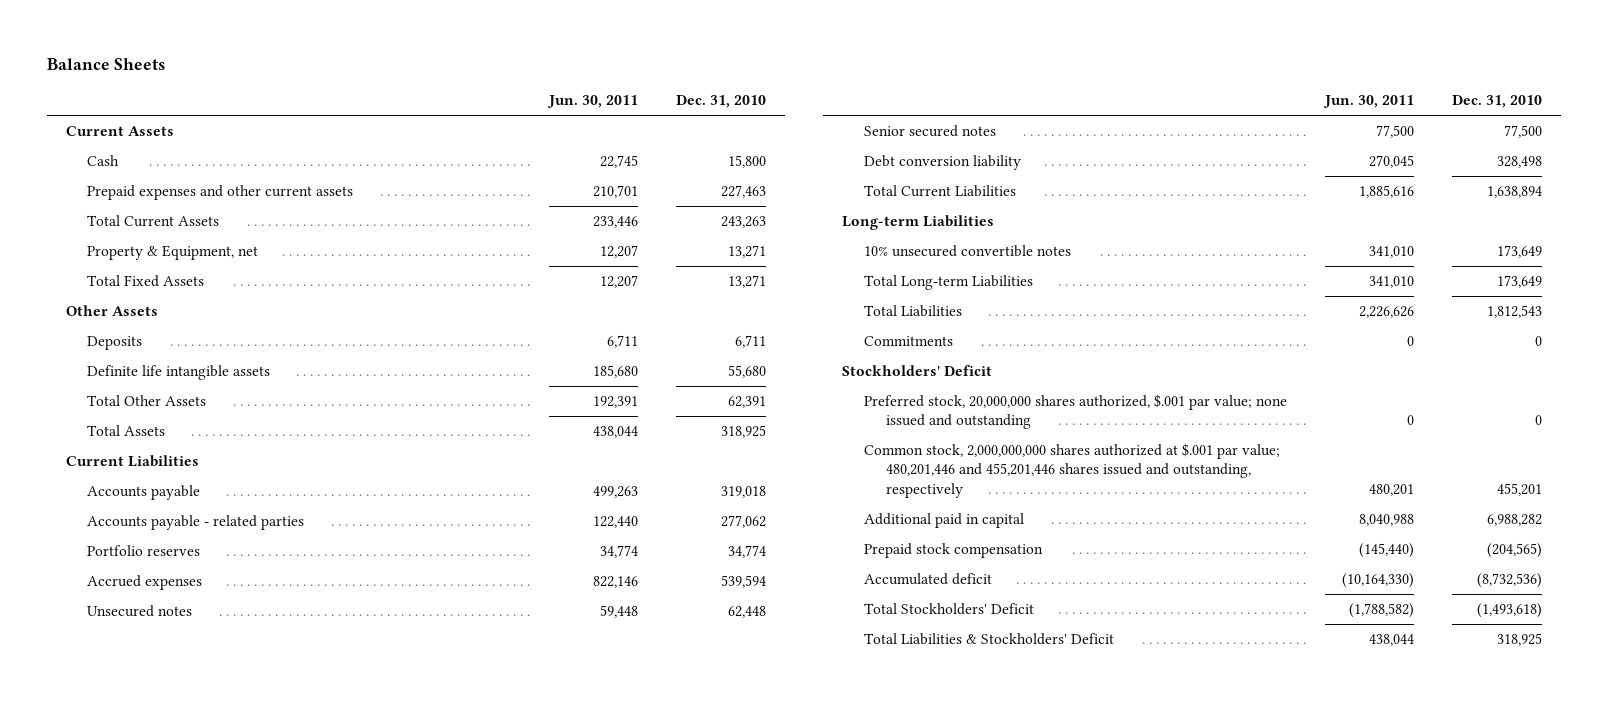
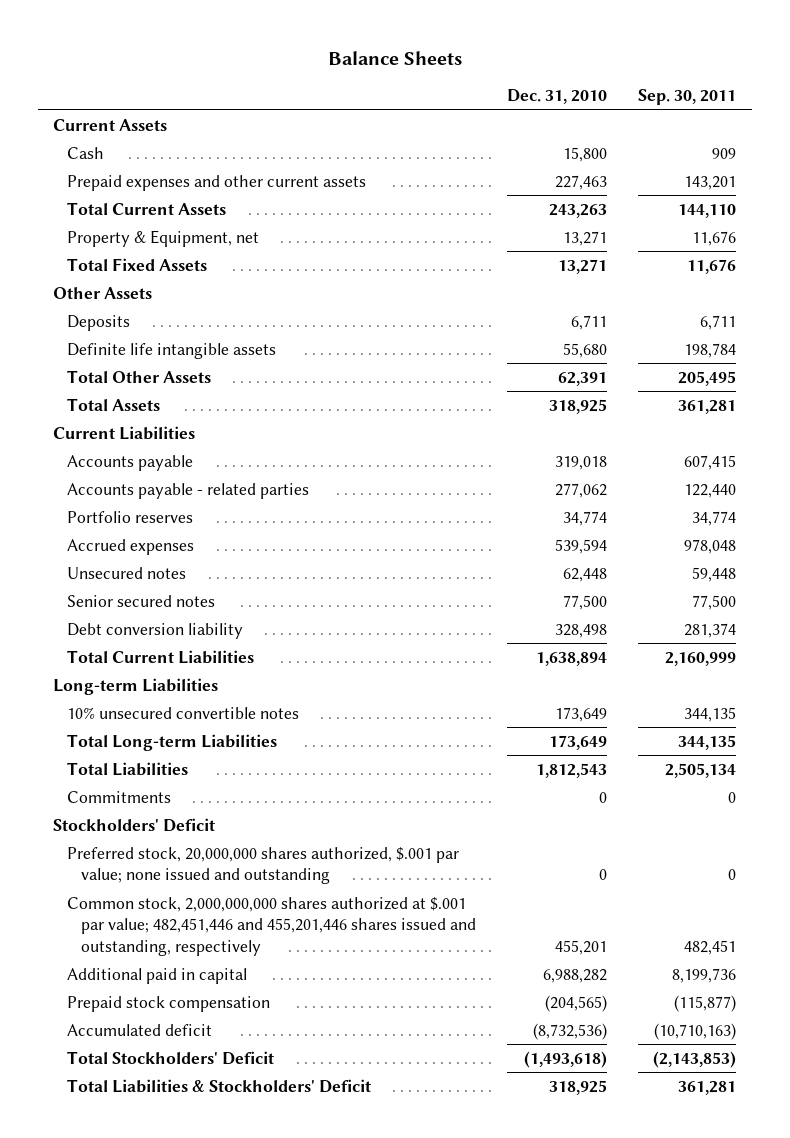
[546,95,638,109] Jun. 30, 2011 -> none
none -> [638,89,737,106] Sep. 30, 2011
[864,442,1281,499] Common stock, 2,000,000,000 shares authorized at $.001 par value; 480,201,446 and 455,201,446 shares issued and outstanding, respectively -> [67,896,477,956] Common stock, 2,000,000,000 shares authorized at $.001 par value; 482,451,446 and 455,201,446 shares issued and outstanding, respectively

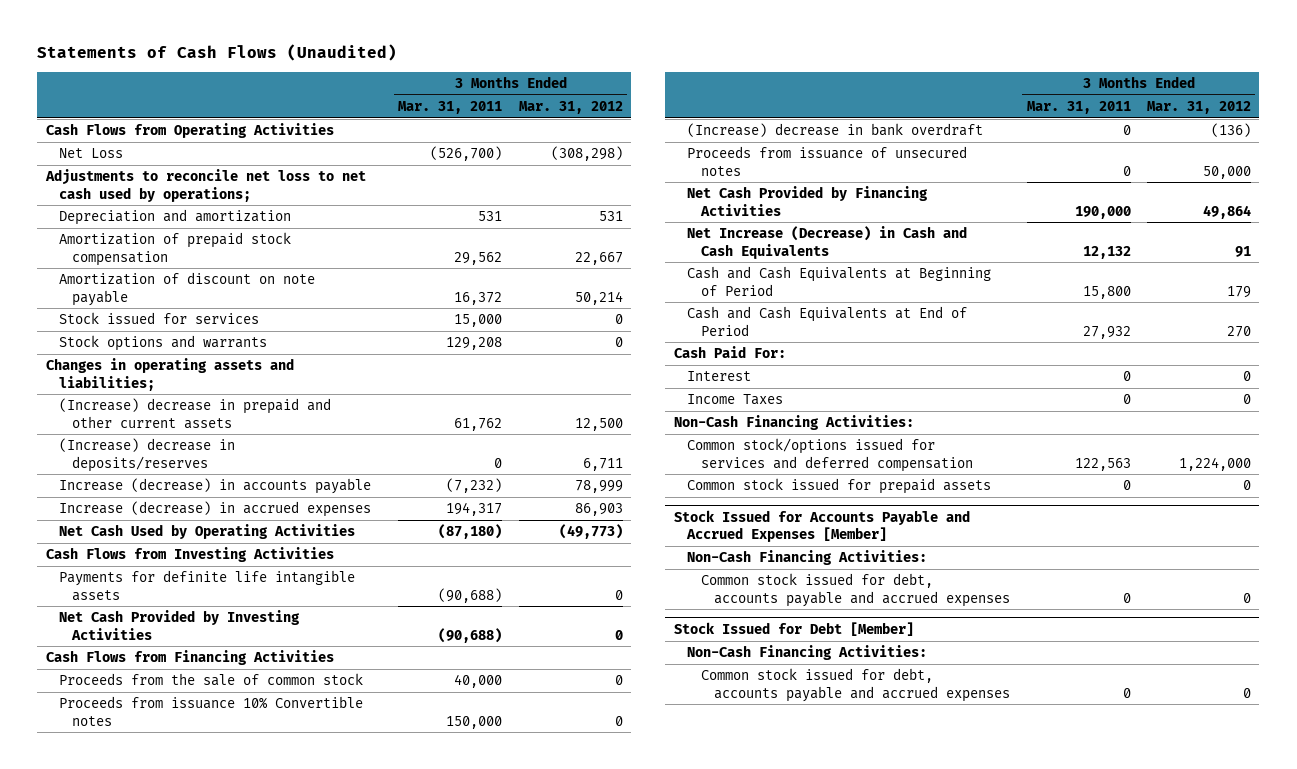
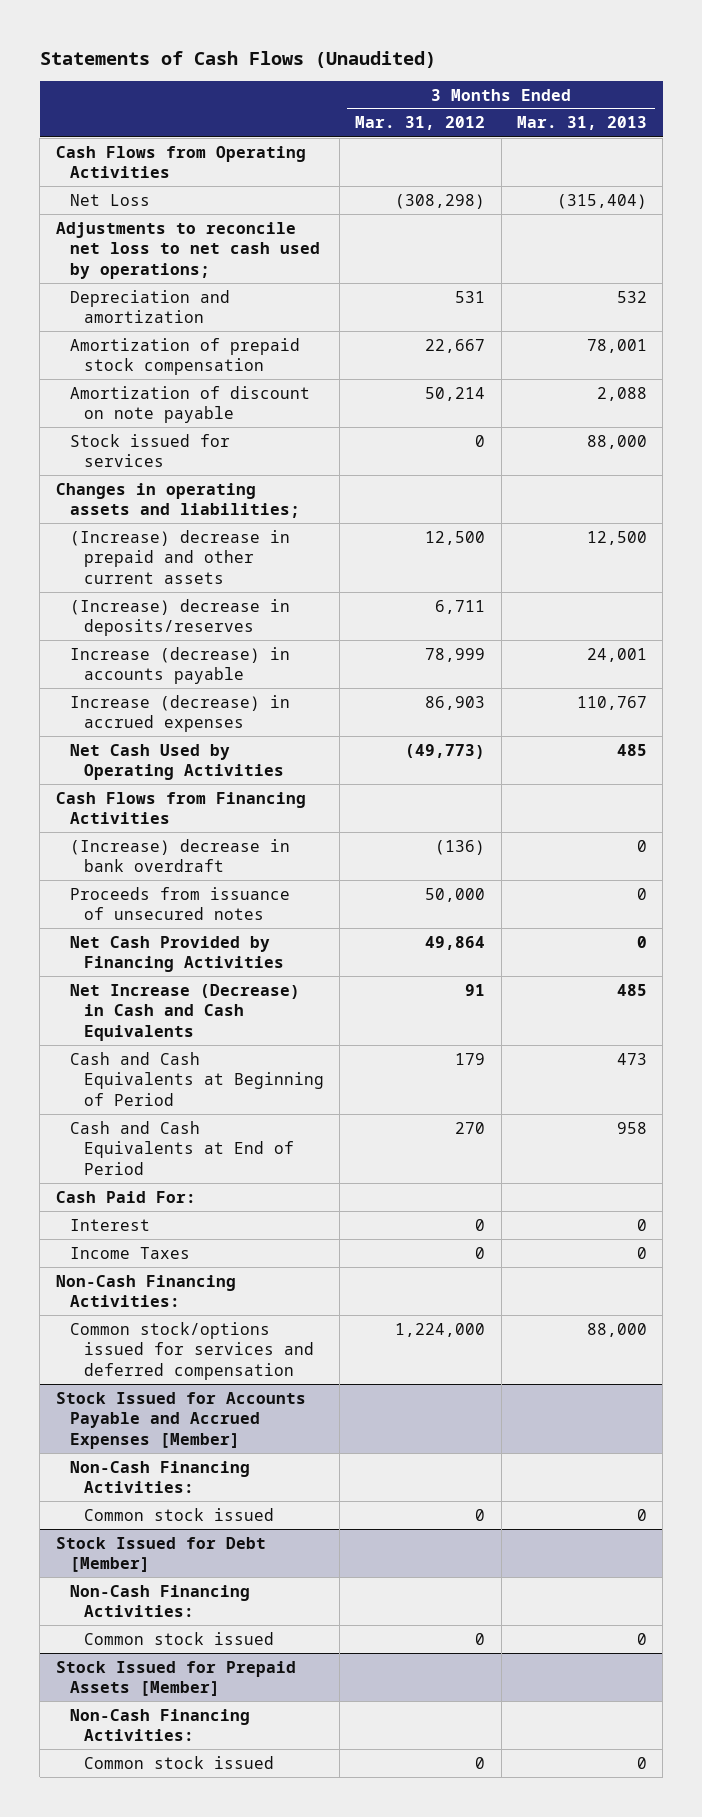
[398,101,503,115] Mar. 31, 2011 -> none
none -> [516,116,647,131] Mar. 31, 2013
[59,335,268,352] Stock options and warrants -> none
[45,547,334,563] Cash Flows from Investing Activities -> none
[59,570,356,601] Payments for definite life intangible assets -> none
[59,610,301,640] Net Cash Provided by Investing Activities -> none
[59,673,364,687] Proceeds from the sale of common stock -> none
[59,696,364,726] Proceeds from issuance 10% Convertible notes -> none
[687,478,992,495] Common stock issued for prepaid assets -> none
[700,573,1011,607] Common stock issued for debt, accounts payable and accrued expenses -> [83,1507,274,1521] Common stock issued
[700,668,1011,702] Common stock issued for debt, accounts payable and accrued expenses -> [83,1631,274,1645] Common stock issued
none -> [55,1660,296,1697] Stock Issued for Prepaid Assets [Member]
none -> [69,1708,250,1742] Non-Cash Financing Activities:
none -> [83,1755,274,1769] Common stock issued

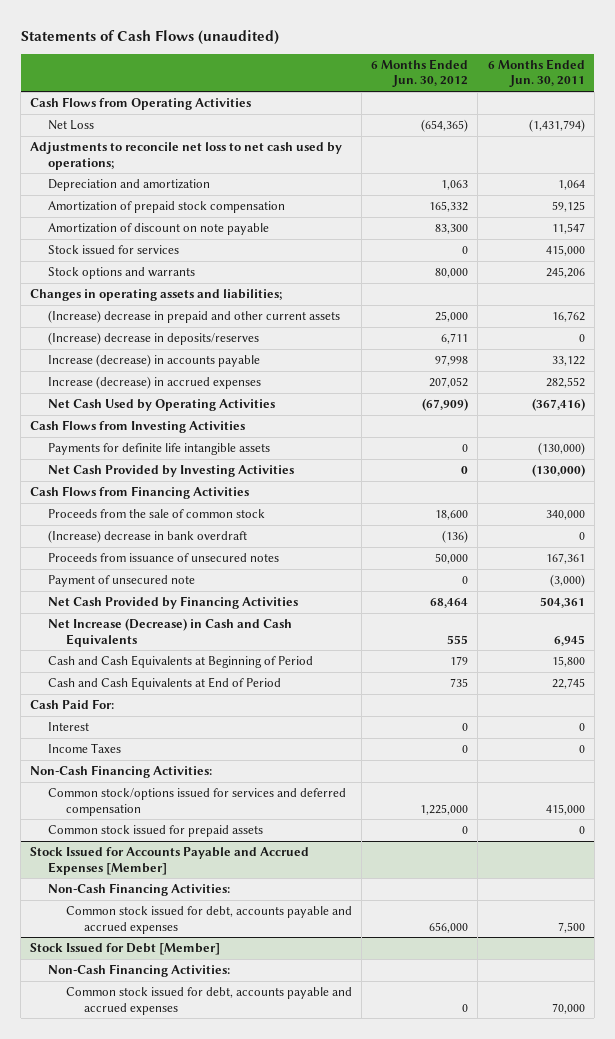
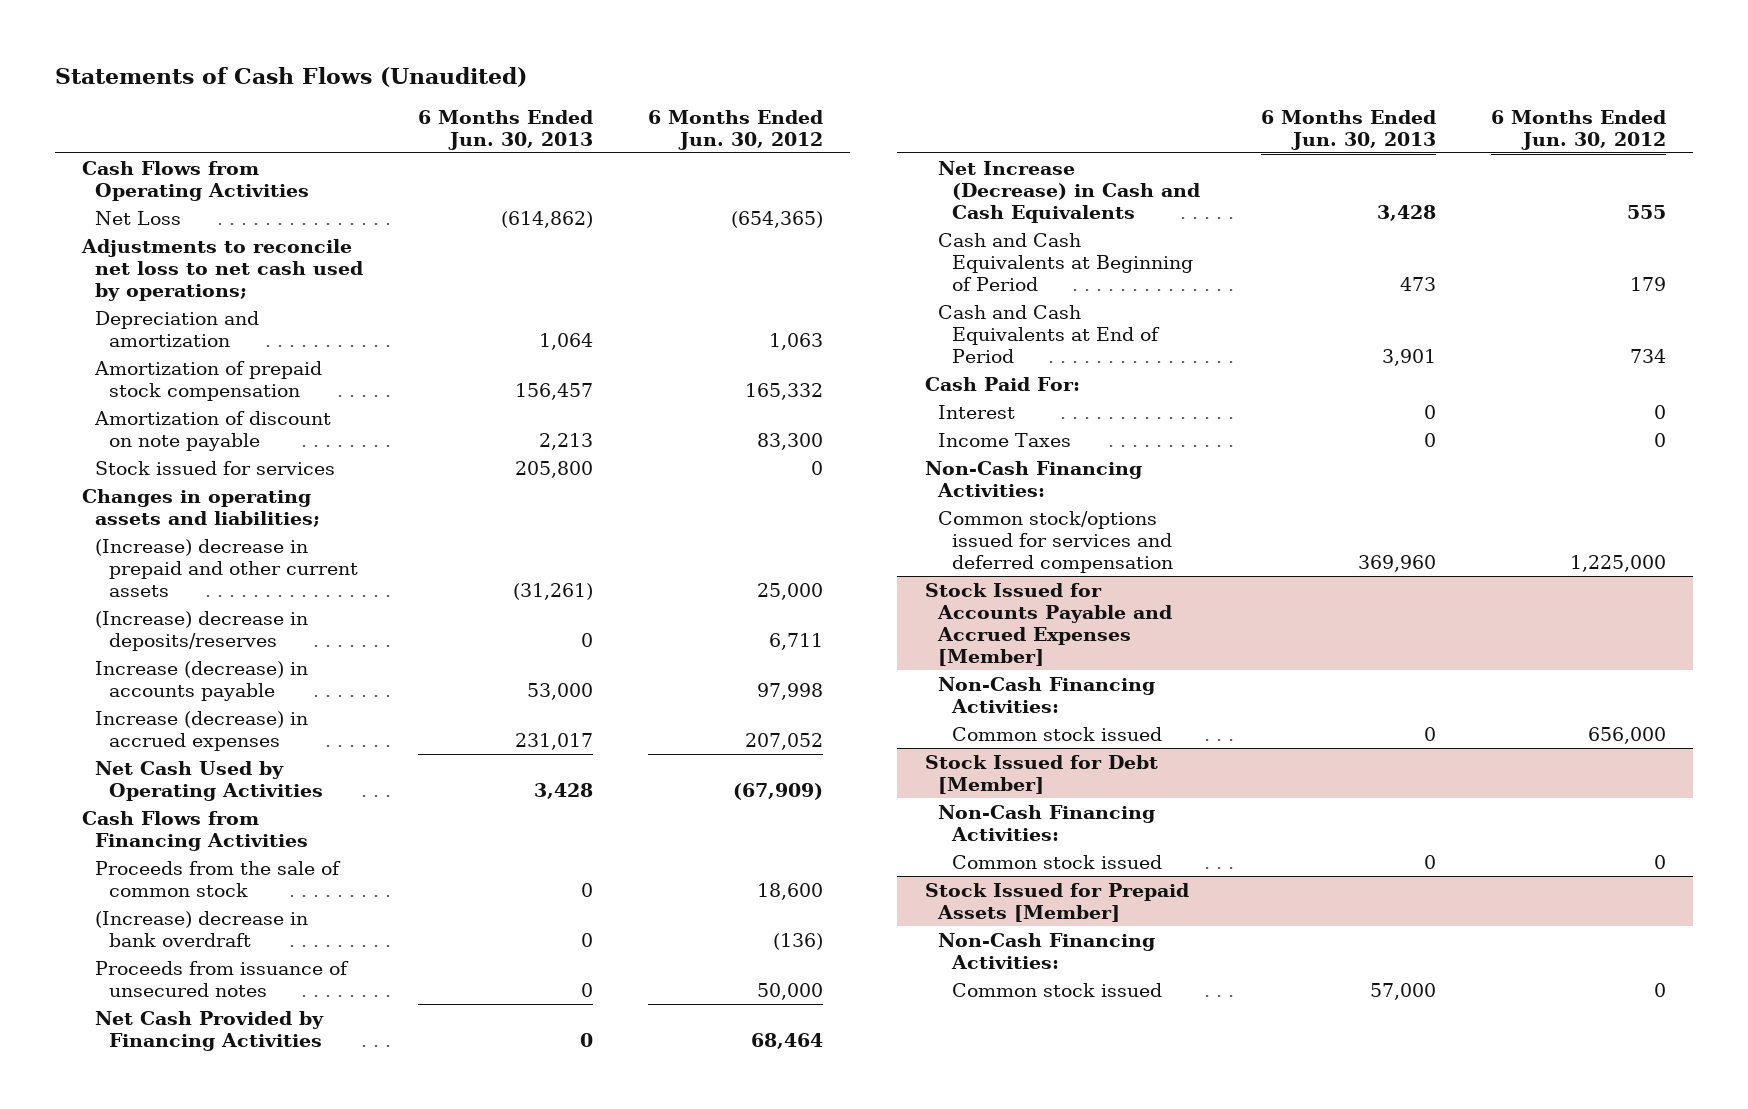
[20,29,279,45] Statements of Cash Flows (unaudited) -> [54,66,527,87] Statements of Cash Flows (Unaudited)
[487,58,585,88] 6 Months Ended Jun. 30, 2011 -> none
none -> [418,109,594,150] 6 Months Ended Jun. 30, 2013
[48,267,196,280] Stock options and warrants -> none
[30,420,246,434] Cash Flows from Investing Activities -> none
[48,443,271,456] Payments for definite life intangible assets -> none
[48,465,295,478] Net Cash Provided by Investing Activities -> none
[48,575,196,588] Payment of unsecured note -> none
[450,678,469,688] 735 -> [1629,349,1666,364] 734
[48,825,264,838] Common stock issued for prepaid assets -> none
[65,906,352,934] Common stock issued for debt, accounts payable and accrued expenses -> [951,726,1162,741] Common stock issued
[65,987,352,1015] Common stock issued for debt, accounts payable and accrued expenses -> [951,854,1162,869] Common stock issued
none -> [924,882,1189,923] Stock Issued for Prepaid Assets [Member]
none -> [938,932,1156,970] Non-Cash Financing Activities:
none -> [951,982,1162,997] Common stock issued

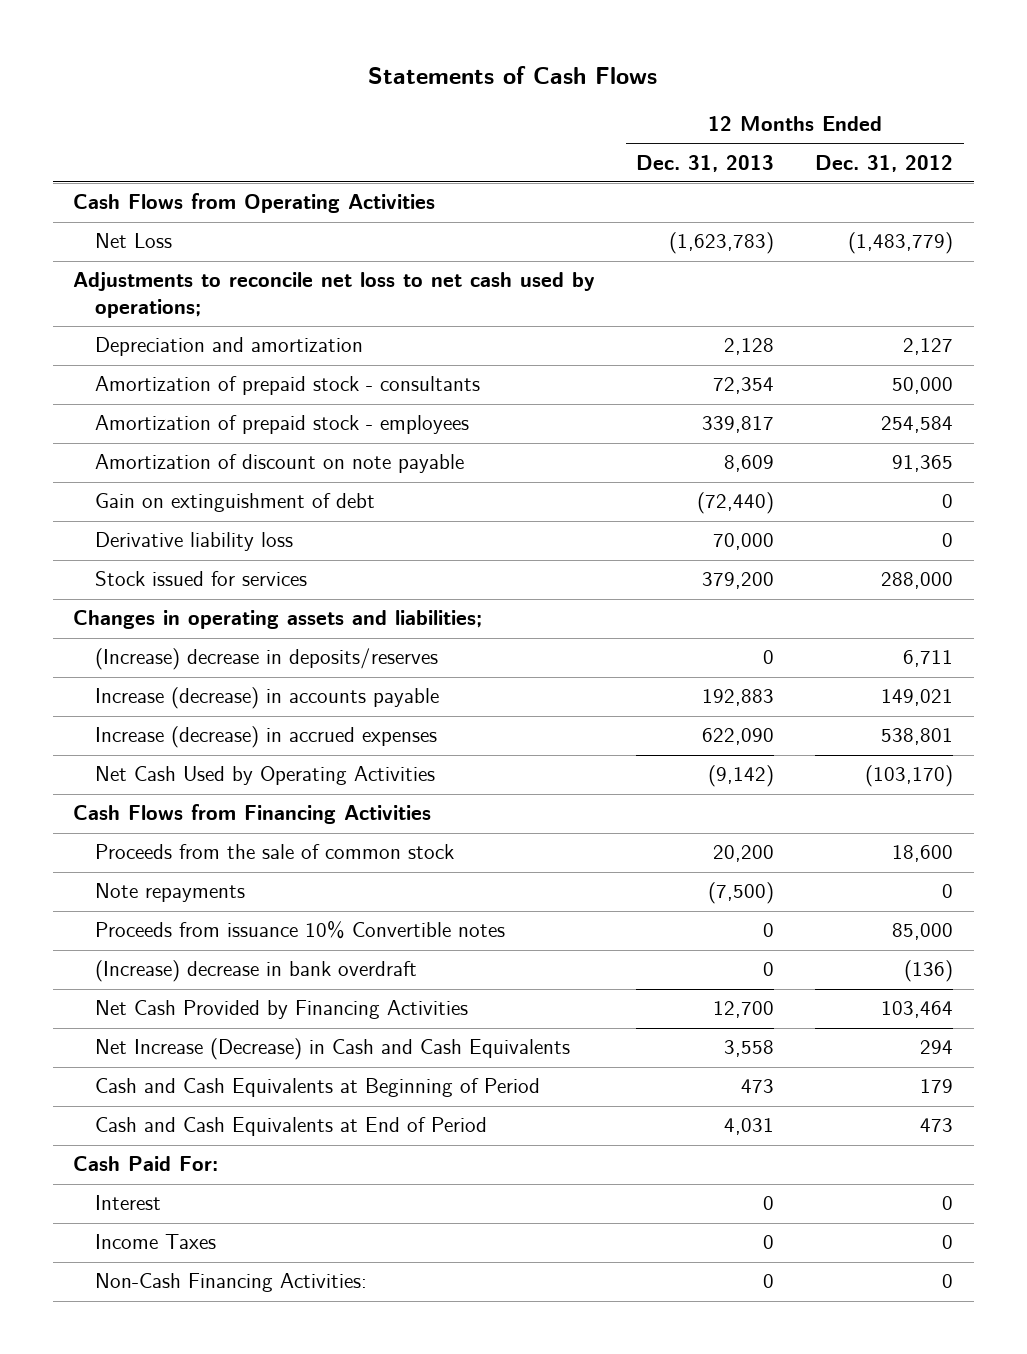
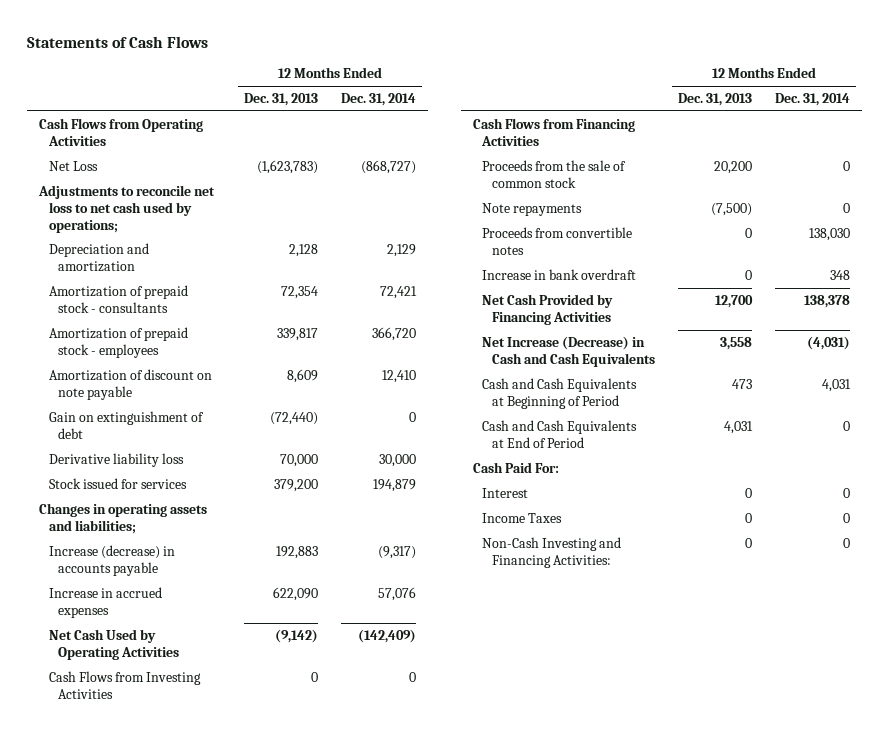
[815,154,954,172] Dec. 31, 2012 -> none
none -> [341,92,417,106] Dec. 31, 2014
[94,648,438,671] (Increase) decrease in deposits/reserves -> none
[94,726,437,749] Increase (decrease) in accrued expenses -> [48,586,162,618] Increase in accrued expenses
none -> [48,670,201,699] Cash Flows from Investing Activities
[94,921,505,940] Proceeds from issuance 10% Convertible notes -> [482,226,633,255] Proceeds from convertible notes
[94,960,417,983] (Increase) decrease in bank overdraft -> [482,268,637,280] Increase in bank overdraft
[94,1273,367,1293] Non-Cash Financing Activities: -> [482,536,622,568] Non-Cash Investing and Financing Activities:

